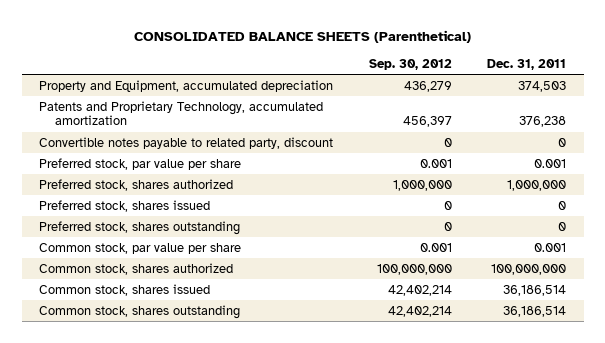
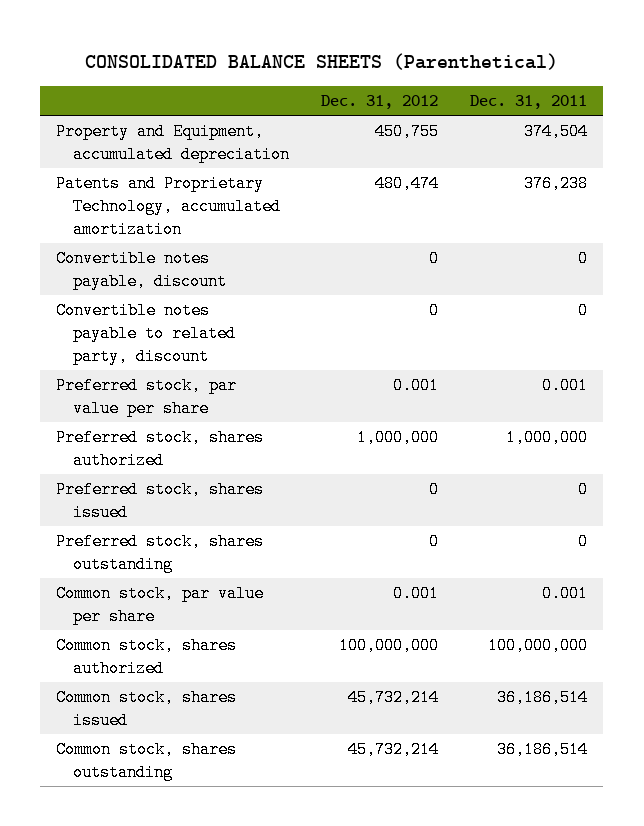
[368,58,452,70] Sep. 30, 2012 -> none
none -> [321,94,439,109] Dec. 31, 2012
[518,80,567,92] 374,503 -> [524,123,589,141] 374,504
none -> [56,250,228,290] Convertible notes payable, discount

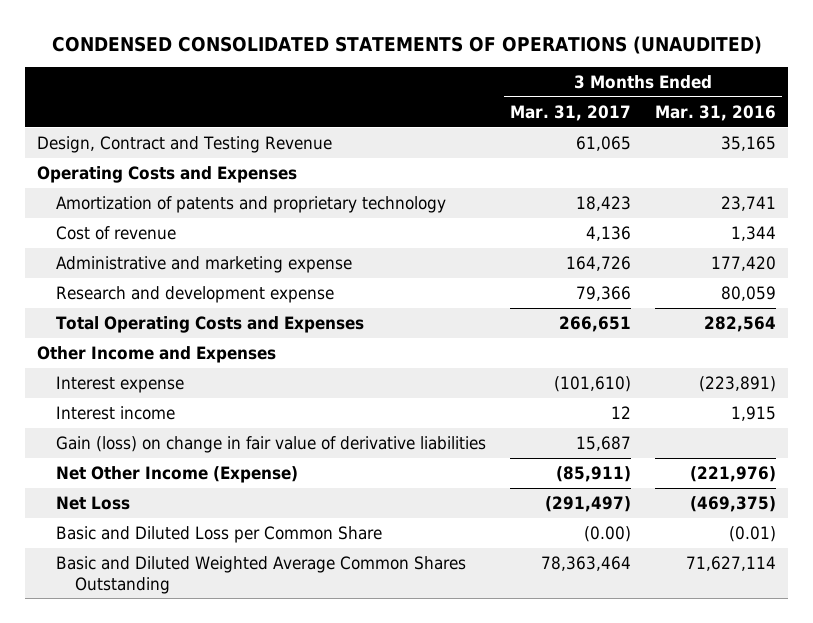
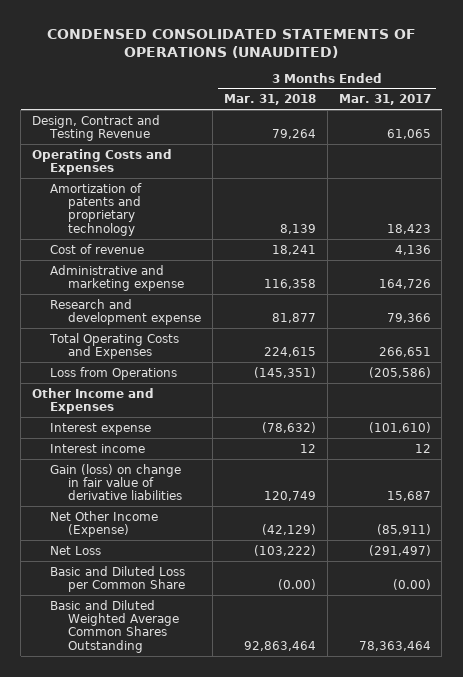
[655,104,777,121] Mar. 31, 2016 -> none
none -> [223,94,316,106] Mar. 31, 2018
none -> [50,366,178,380] Loss from Operations

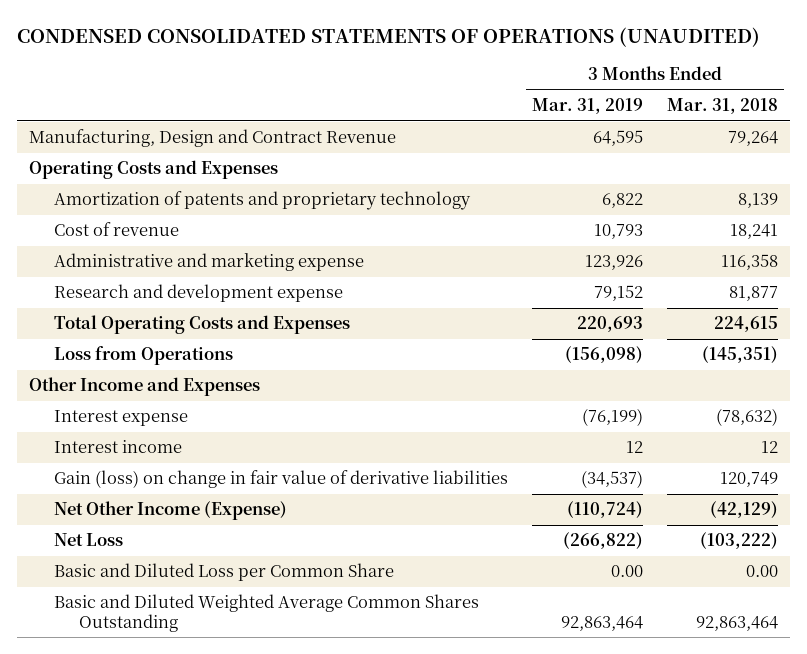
[338,94,431,106] Mar. 31, 2017 -> none
none -> [532,98,644,115] Mar. 31, 2019
[32,114,161,141] Design, Contract and Testing Revenue -> [29,129,397,148] Manufacturing, Design and Contract Revenue
[277,578,316,590] (0.00) -> [746,565,779,578] 0.00

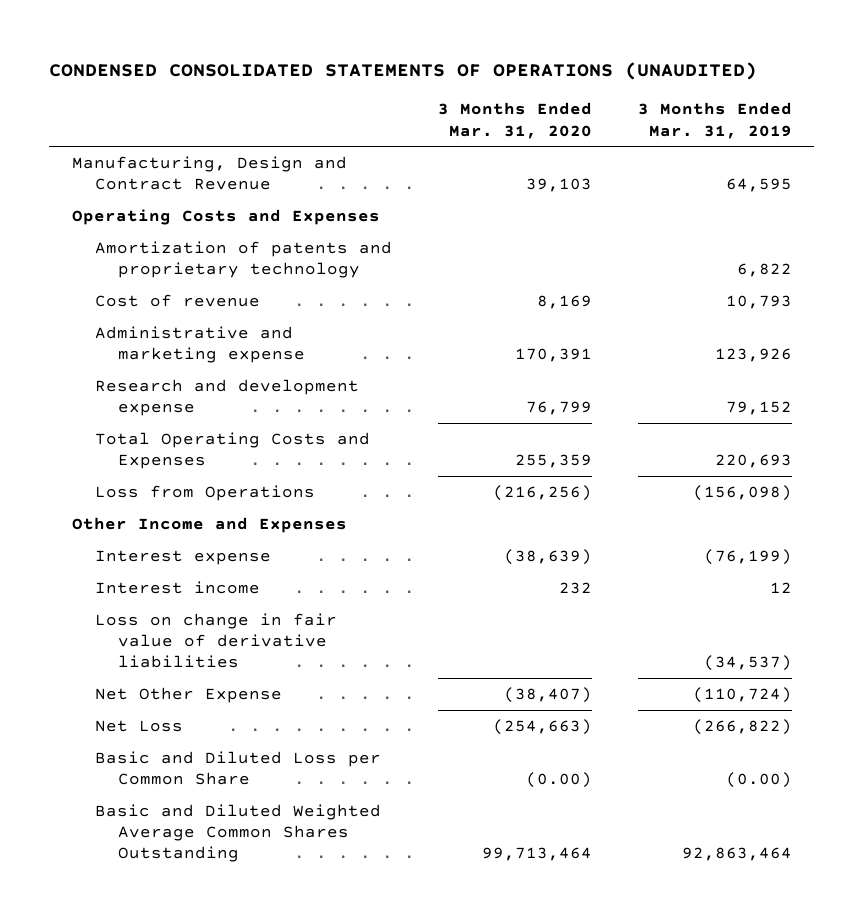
[667,98,779,115] Mar. 31, 2018 -> none
none -> [437,102,592,139] 3 Months Ended Mar. 31, 2020
[54,470,509,489] Gain (loss) on change in fair value of derivative liabilities -> [94,612,337,669] Loss on change in fair value of derivative liabilities
[54,501,288,521] Net Other Income (Expense) -> [94,686,282,703] Net Other Expense
[611,565,644,578] 0.00 -> [725,772,792,789] (0.00)

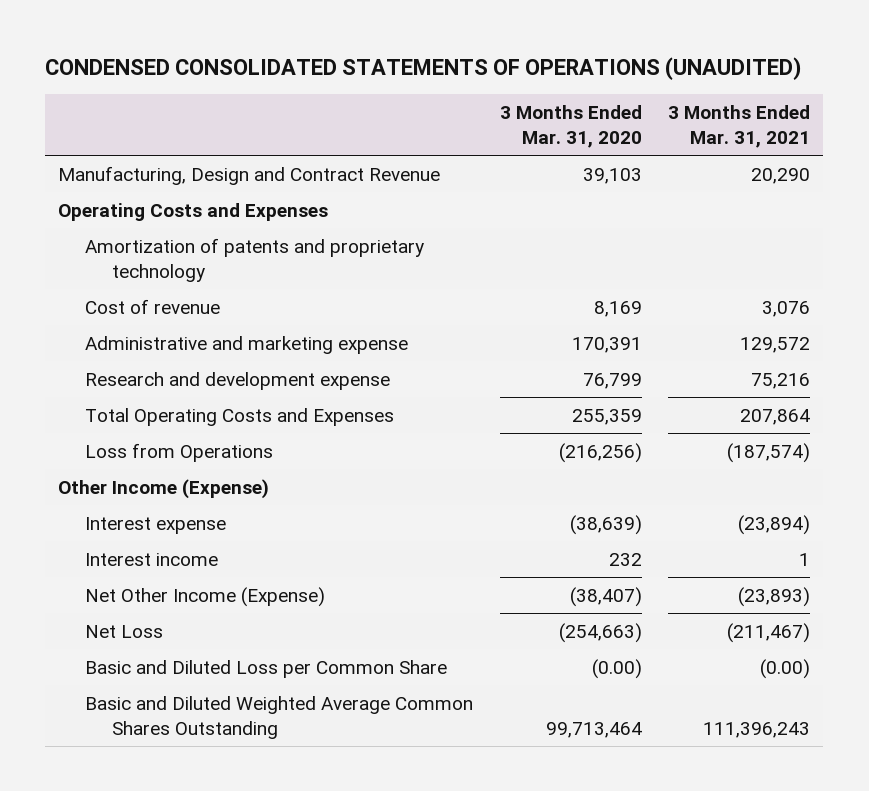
[637,102,792,139] 3 Months Ended Mar. 31, 2019 -> none
none -> [668,104,811,148] 3 Months Ended Mar. 31, 2021
[71,516,347,533] Other Income and Expenses -> [58,478,270,499] Other Income (Expense)
[94,612,337,669] Loss on change in fair value of derivative liabilities -> none
[94,686,282,703] Net Other Expense -> [85,586,326,607] Net Other Income (Expense)

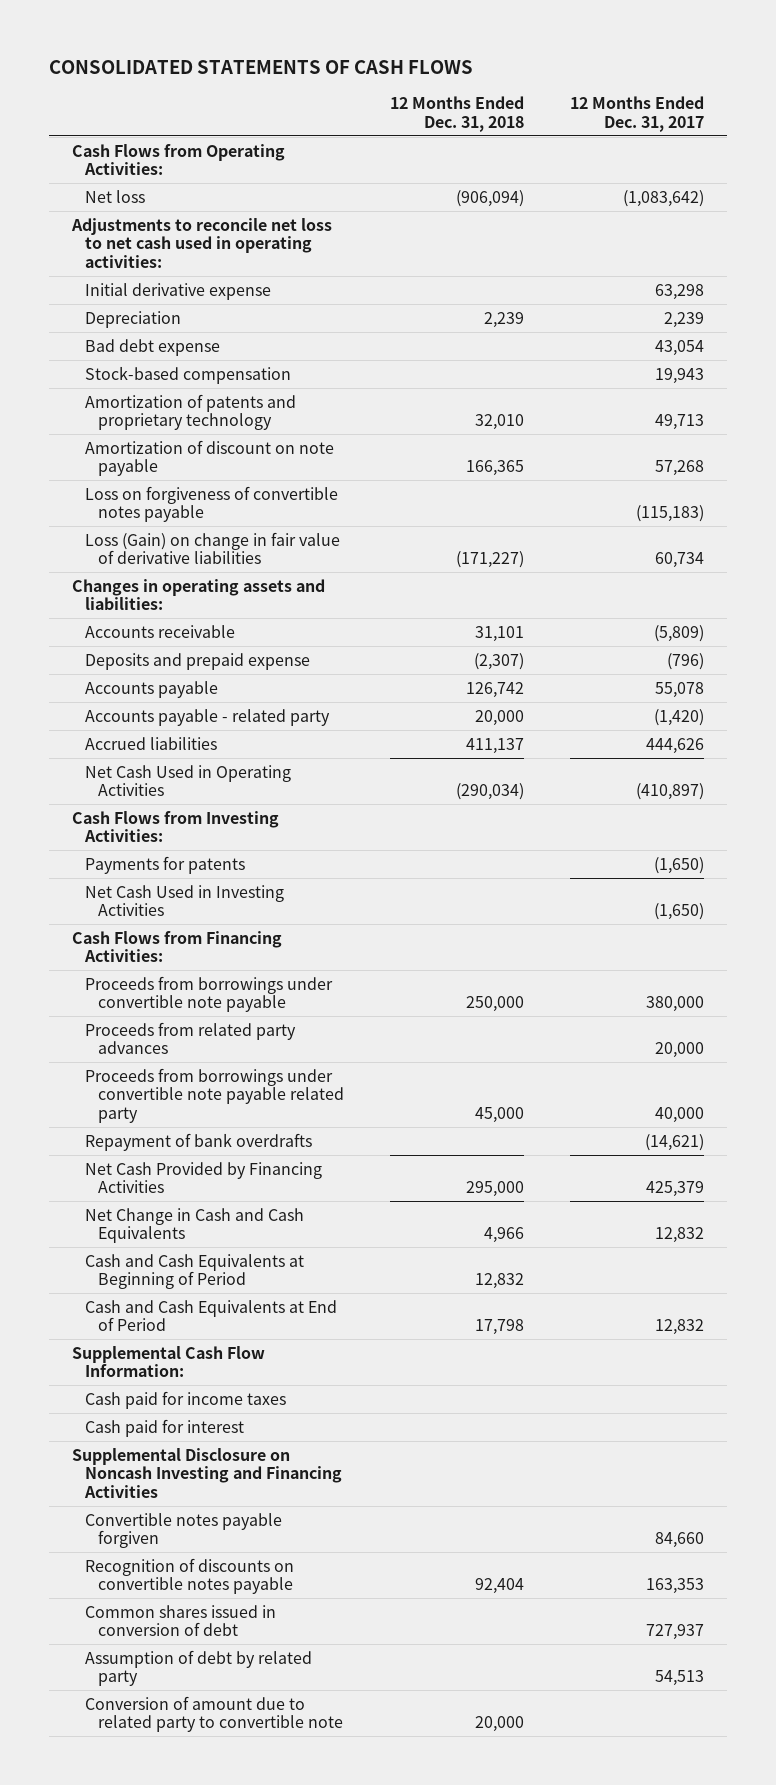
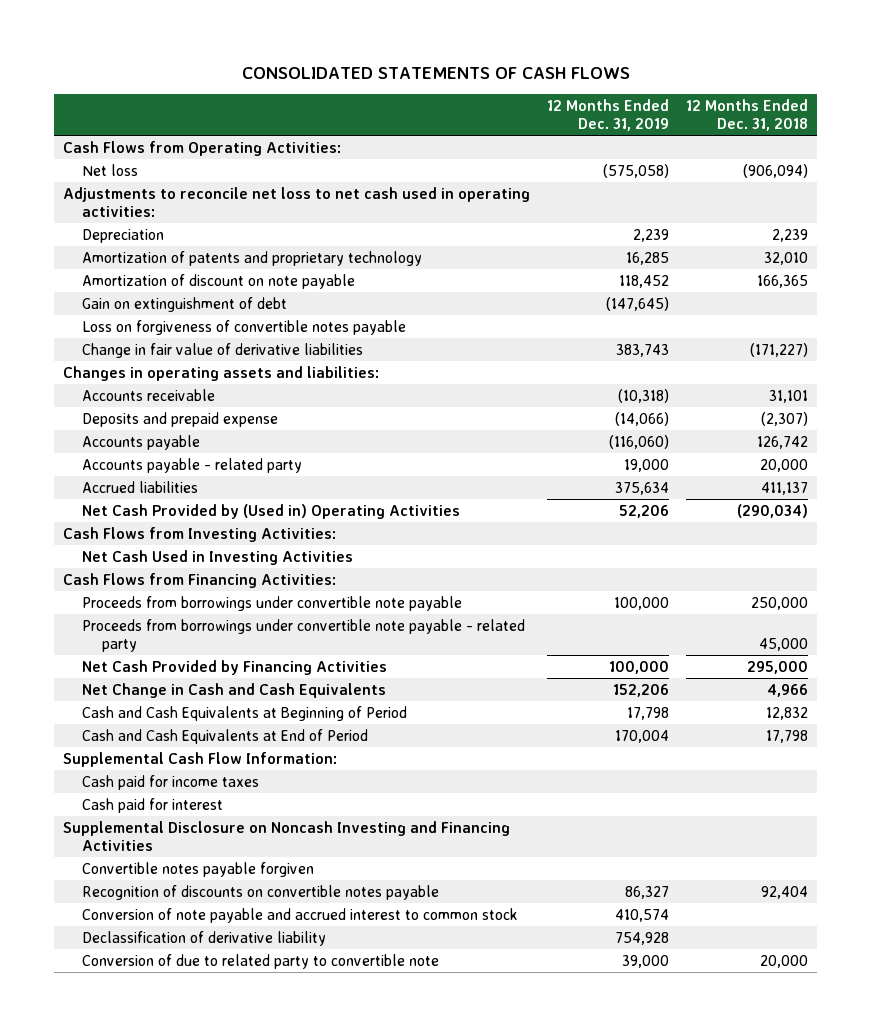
[570,96,705,132] 12 Months Ended Dec. 31, 2017 -> none
none -> [547,98,670,132] 12 Months Ended Dec. 31, 2019
[84,282,271,300] Initial derivative expense -> none
[84,338,220,356] Bad debt expense -> none
[84,365,291,384] Stock-based compensation -> none
none -> [82,296,288,312] Gain on extinguishment of debt
[84,531,340,565] Loss (Gain) on change in fair value of derivative liabilities -> [82,342,364,358] Change in fair value of derivative liabilities
[84,764,291,797] Net Cash Used in Operating Activities -> [82,503,461,519] Net Cash Provided by (Used in) Operating Activities
[84,855,245,874] Payments for patents -> none
[84,1021,296,1055] Proceeds from related party advances -> none
[84,1132,312,1151] Repayment of bank overdrafts -> none
[84,1067,344,1123] Proceeds from borrowings under convertible note payable related party -> [82,618,526,652] Proceeds from borrowings under convertible note payable - related party
[84,1604,276,1637] Common shares issued in conversion of debt -> none
[84,1649,312,1687] Assumption of debt by related party -> none
none -> [82,907,519,923] Conversion of note payable and accrued interest to common stock
none -> [82,930,327,946] Declassification of derivative liability
[84,1695,343,1733] Conversion of amount due to related party to convertible note -> [82,953,440,969] Conversion of due to related party to convertible note

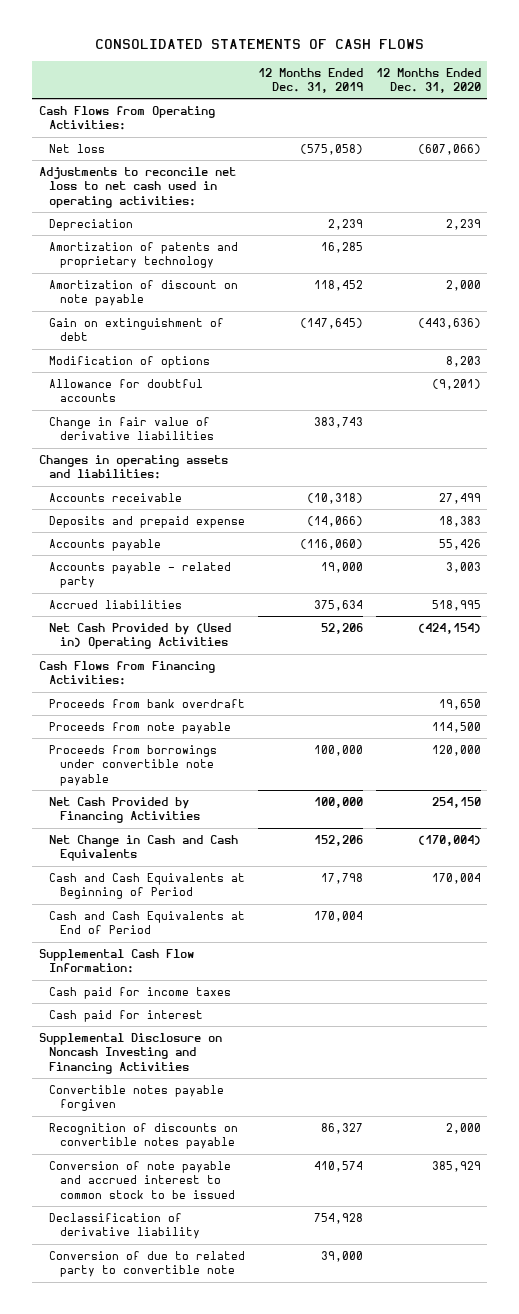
[686,98,809,132] 12 Months Ended Dec. 31, 2018 -> none
none -> [375,67,481,93] 12 Months Ended Dec. 31, 2020
[82,319,407,335] Loss on forgiveness of convertible notes payable -> none
none -> [49,355,211,368] Modification of options
none -> [49,378,204,403] Allowance for doubtful accounts
[62,526,336,542] Cash Flows from Investing Activities: -> none
[82,549,354,565] Net Cash Used in Investing Activities -> none
none -> [49,698,246,708] Proceeds from bank overdraft
none -> [49,721,232,734] Proceeds from note payable
[82,618,526,652] Proceeds from borrowings under convertible note payable - related party -> none
[82,907,519,923] Conversion of note payable and accrued interest to common stock -> [49,1160,235,1199] Conversion of note payable and accrued interest to common stock to be issued

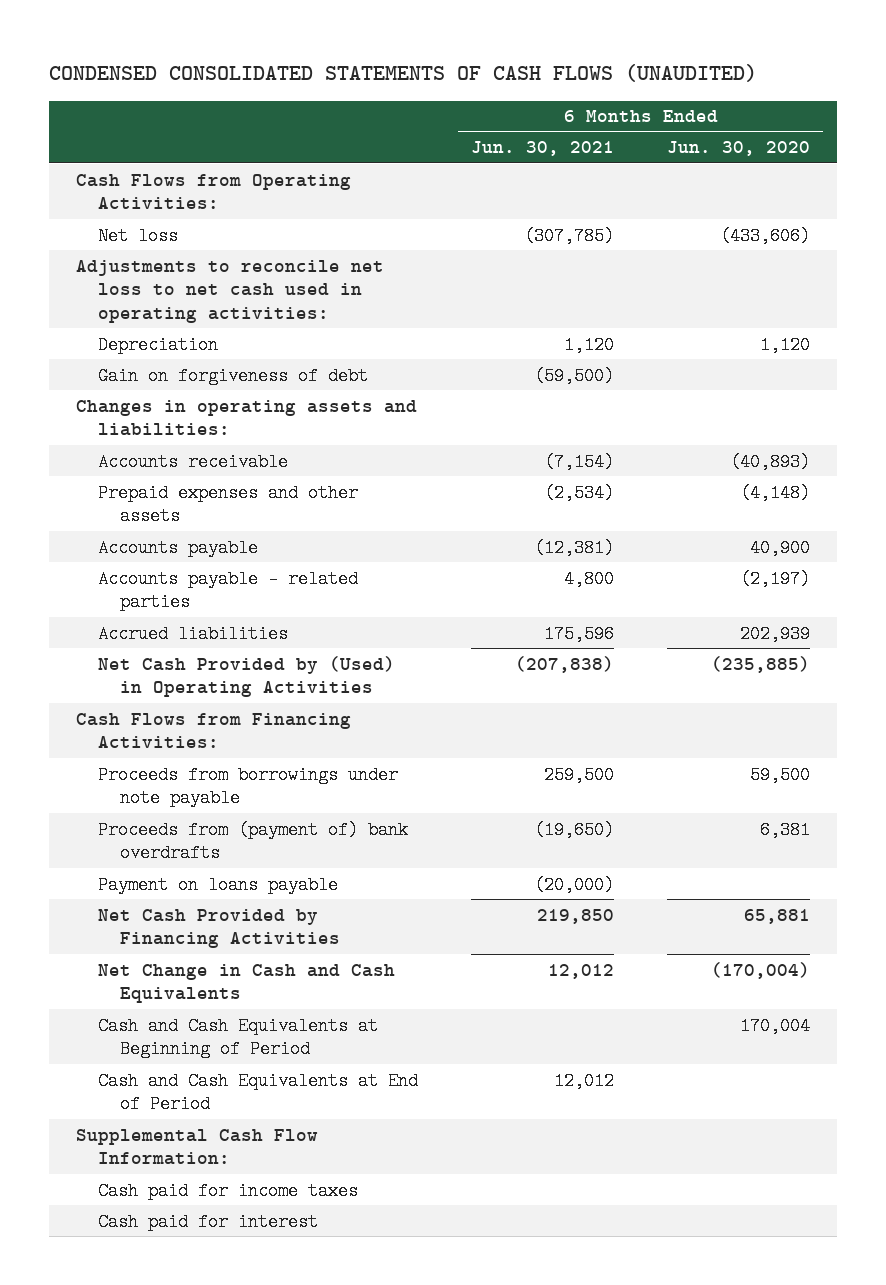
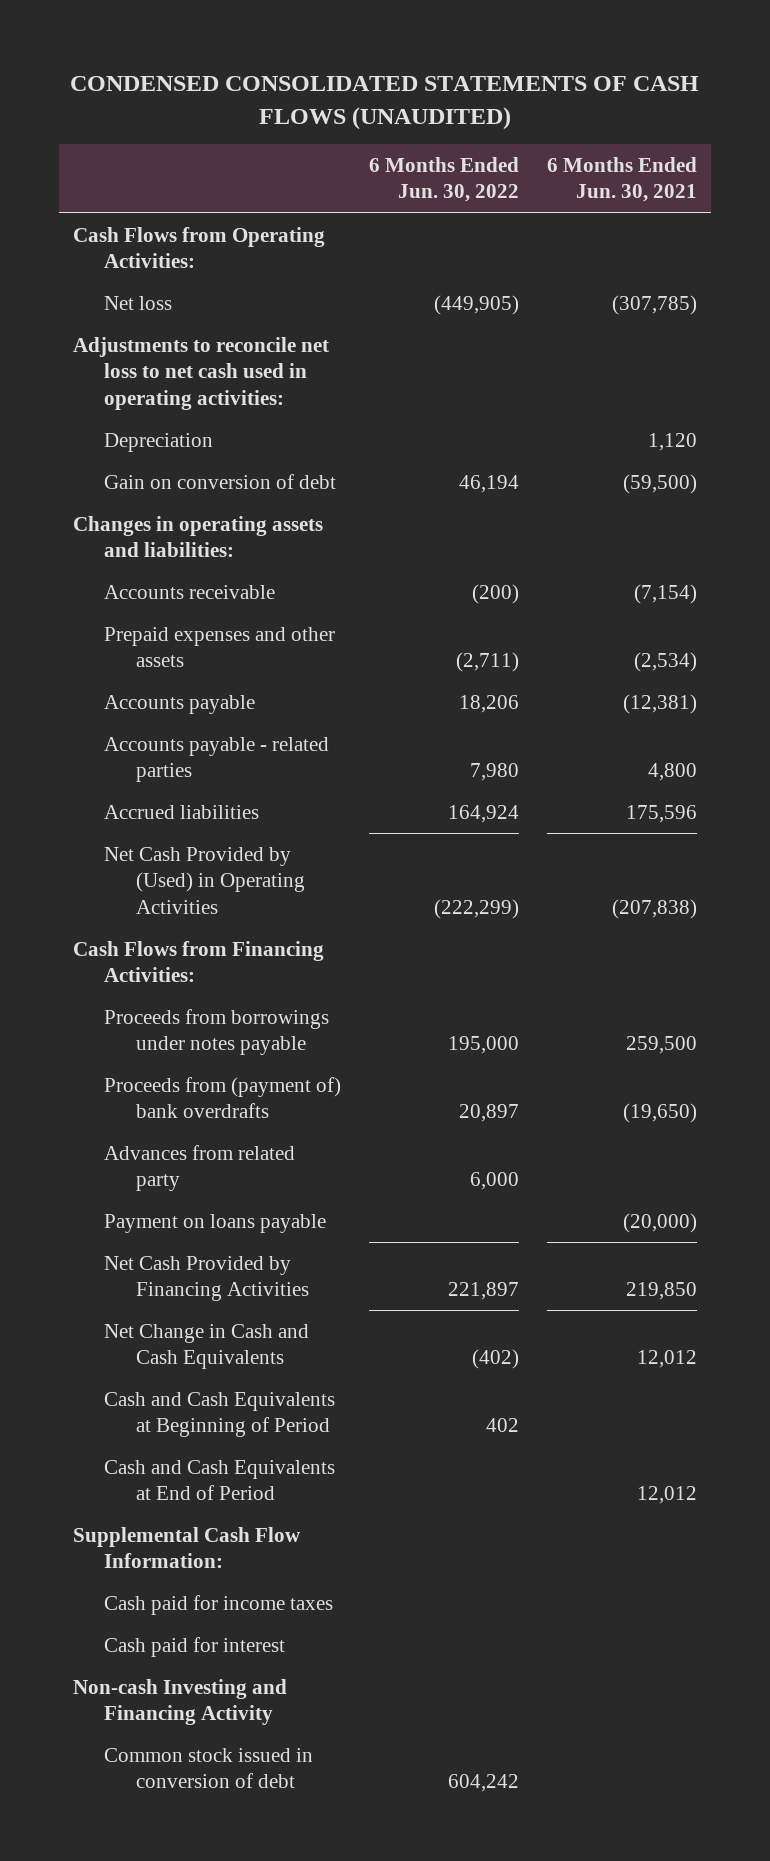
[667,141,811,157] Jun. 30, 2020 -> none
none -> [369,157,520,203] 6 Months Ended Jun. 30, 2022
[97,366,368,385] Gain on forgiveness of debt -> [104,473,337,489] Gain on conversion of debt
[97,765,398,808] Proceeds from borrowings under note payable -> [104,1008,330,1056] Proceeds from borrowings under notes payable
none -> [104,1144,296,1192] Advances from related party
none -> [72,1678,287,1726] Non-cash Investing and Financing Activity
none -> [104,1747,314,1789] Common stock issued in conversion of debt

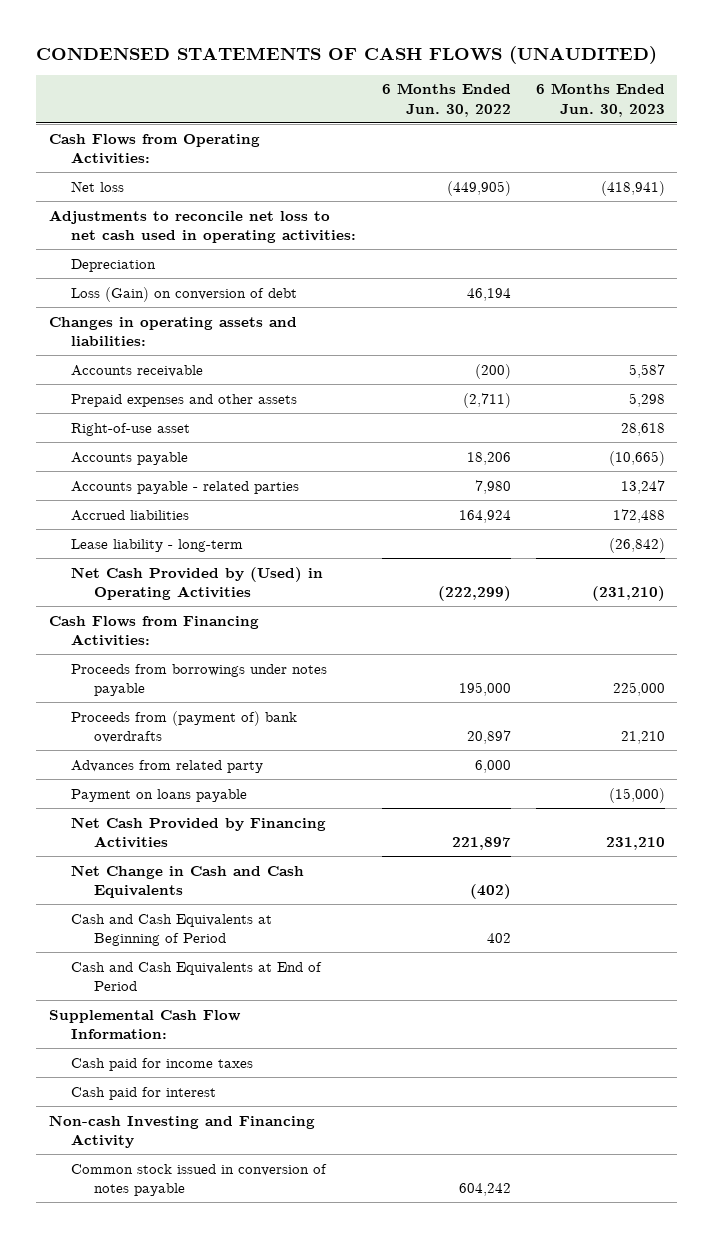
[69,76,699,130] CONDENSED CONSOLIDATED STATEMENTS OF CASH FLOWS (UNAUDITED) -> [36,45,658,64] CONDENSED STATEMENTS OF CASH FLOWS (UNAUDITED)
[546,157,697,203] 6 Months Ended Jun. 30, 2021 -> none
none -> [535,83,665,117] 6 Months Ended Jun. 30, 2023
[104,473,337,489] Gain on conversion of debt -> [71,286,298,302] Loss (Gain) on conversion of debt
none -> [71,422,191,436] Right-of-use asset
none -> [71,538,244,552] Lease liability - long-term
[104,1747,314,1789] Common stock issued in conversion of debt -> [71,1163,328,1197] Common stock issued in conversion of notes payable

